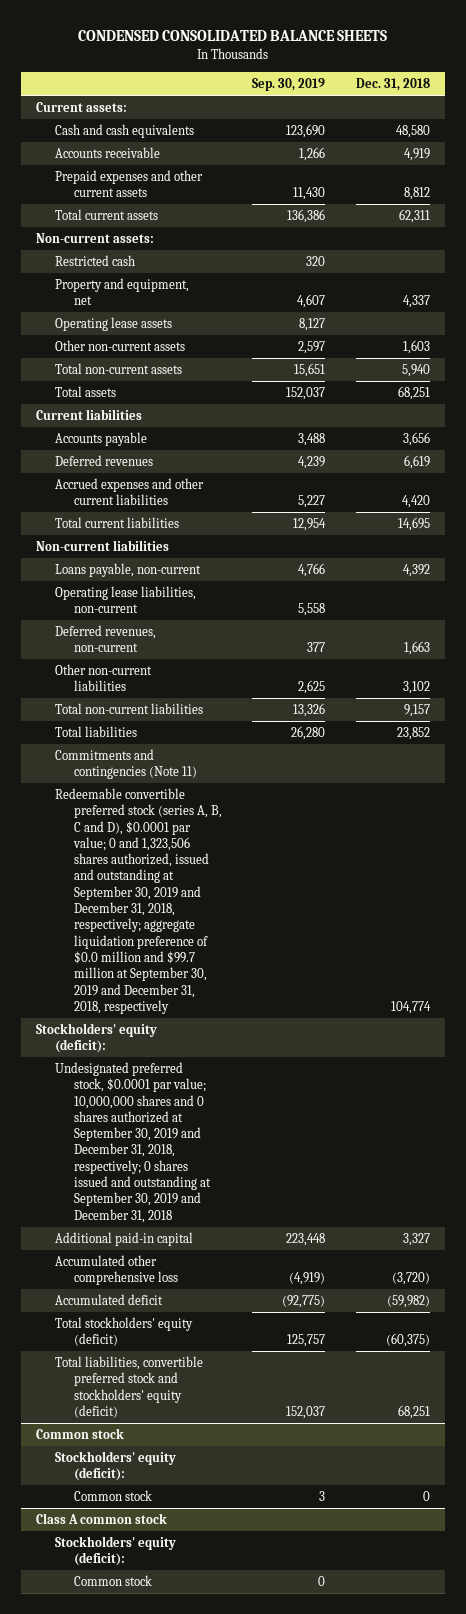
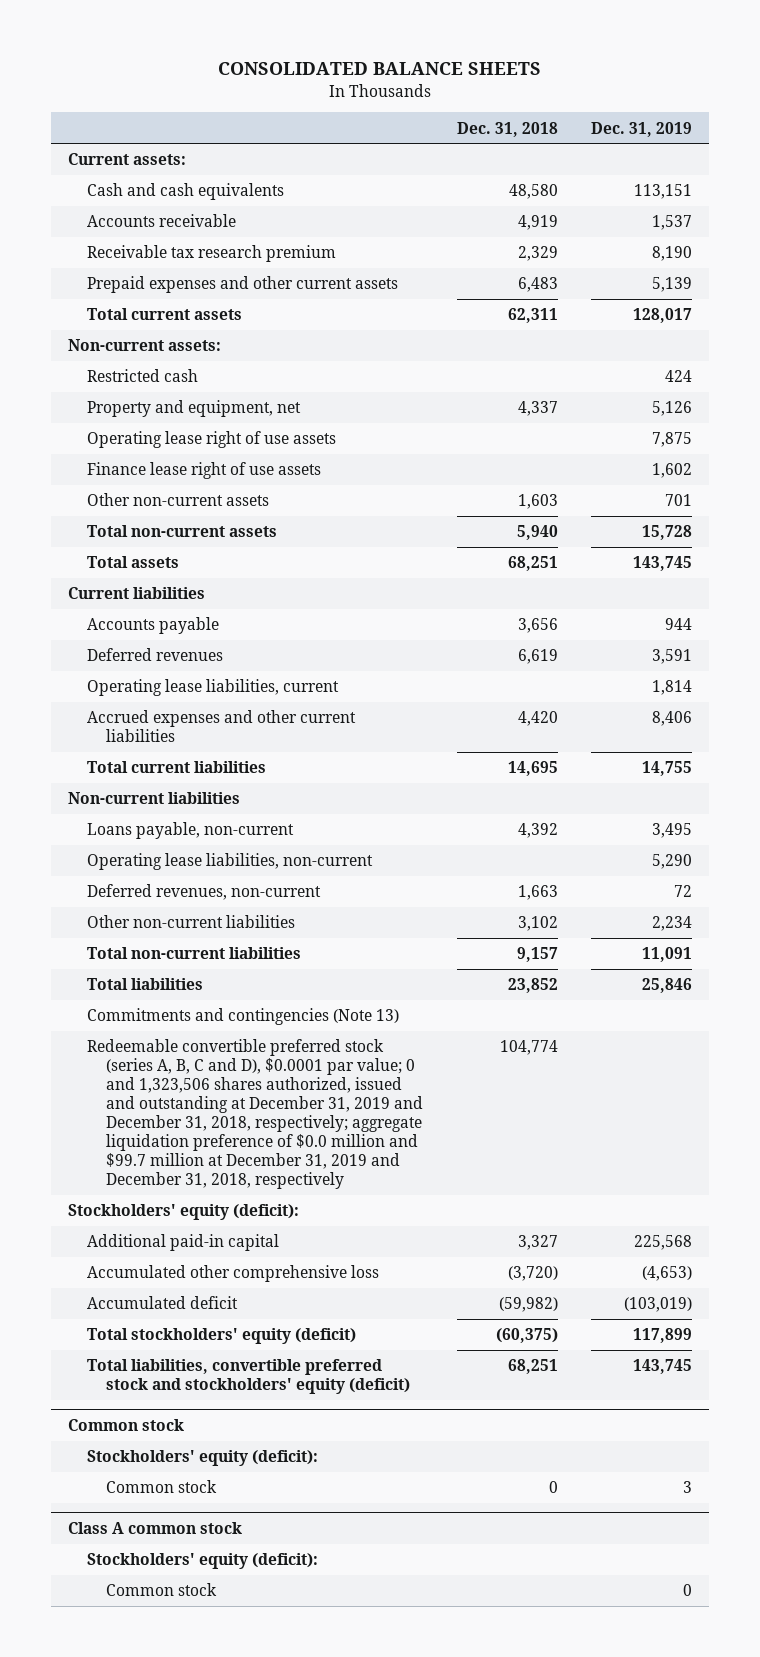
[78,30,388,42] CONDENSED CONSOLIDATED BALANCE SHEETS -> [218,62,542,76] CONSOLIDATED BALANCE SHEETS
[252,77,326,91] Sep. 30, 2019 -> none
none -> [591,121,693,137] Dec. 31, 2019
none -> [87,245,337,263] Receivable tax research premium
[403,187,430,201] 8,812 -> [517,277,558,293] 6,483
[54,316,172,331] Operating lease assets -> [87,431,337,449] Operating lease right of use assets
none -> [87,462,322,480] Finance lease right of use assets
none -> [87,679,340,697] Operating lease liabilities, current
[54,748,197,780] Commitments and contingencies (Note 11) -> [87,1008,400,1026] Commitments and contingencies (Note 13)
[54,787,222,1014] Redeemable convertible preferred stock (series A, B, C and D), $0.0001 par value; 0 and 1,323,506 shares authorized, issued and outstanding at September 30, 2019 and December 31, 2018, respectively; aggregate liquidation preference of $0.0 million and $99.7 million at September 30, 2019 and December 31, 2018, respectively -> [87,1039,424,1189] Redeemable convertible preferred stock (series A, B, C and D), $0.0001 par value; 0 and 1,323,506 shares authorized, issued and outstanding at December 31, 2019 and December 31, 2018, respectively; aggregate liquidation preference of $0.0 million and $99.7 million at December 31, 2019 and December 31, 2018, respectively
[54,1061,211,1223] Undesignated preferred stock, $0.0001 par value; 10,000,000 shares and 0 shares authorized at September 30, 2019 and December 31, 2018, respectively; 0 shares issued and outstanding at September 30, 2019 and December 31, 2018 -> none

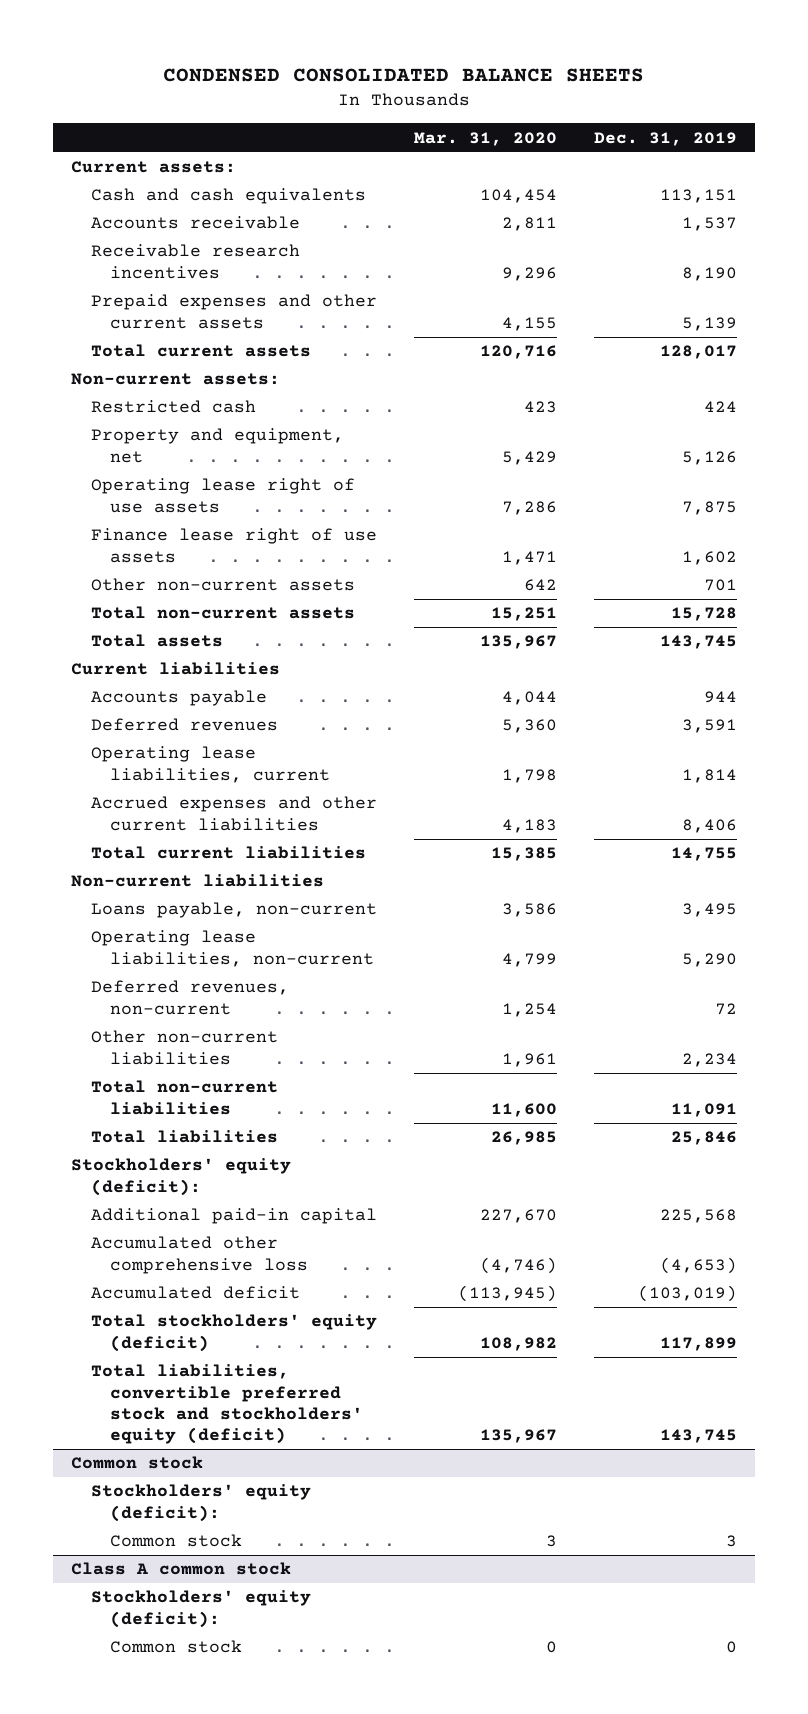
[218,62,542,76] CONSOLIDATED BALANCE SHEETS -> [162,67,644,82] CONDENSED CONSOLIDATED BALANCE SHEETS
[456,121,558,137] Dec. 31, 2018 -> none
none -> [413,131,557,146] Mar. 31, 2020
[87,245,337,263] Receivable tax research premium -> [90,244,300,279] Receivable research incentives
[87,1008,400,1026] Commitments and contingencies (Note 13) -> none
[87,1039,424,1189] Redeemable convertible preferred stock (series A, B, C and D), $0.0001 par value; 0 and 1,323,506 shares authorized, issued and outstanding at December 31, 2019 and December 31, 2018, respectively; aggregate liquidation preference of $0.0 million and $99.7 million at December 31, 2019 and December 31, 2018, respectively -> none

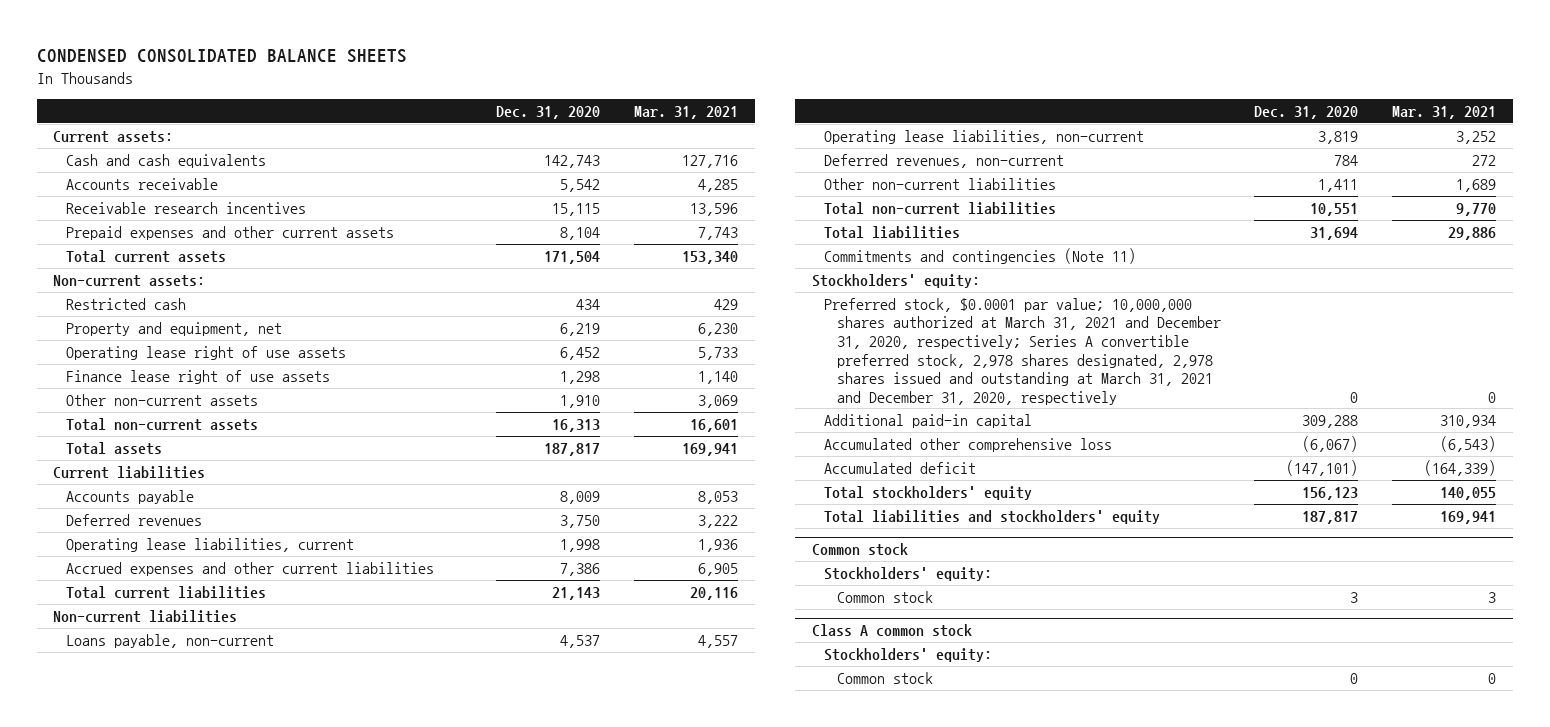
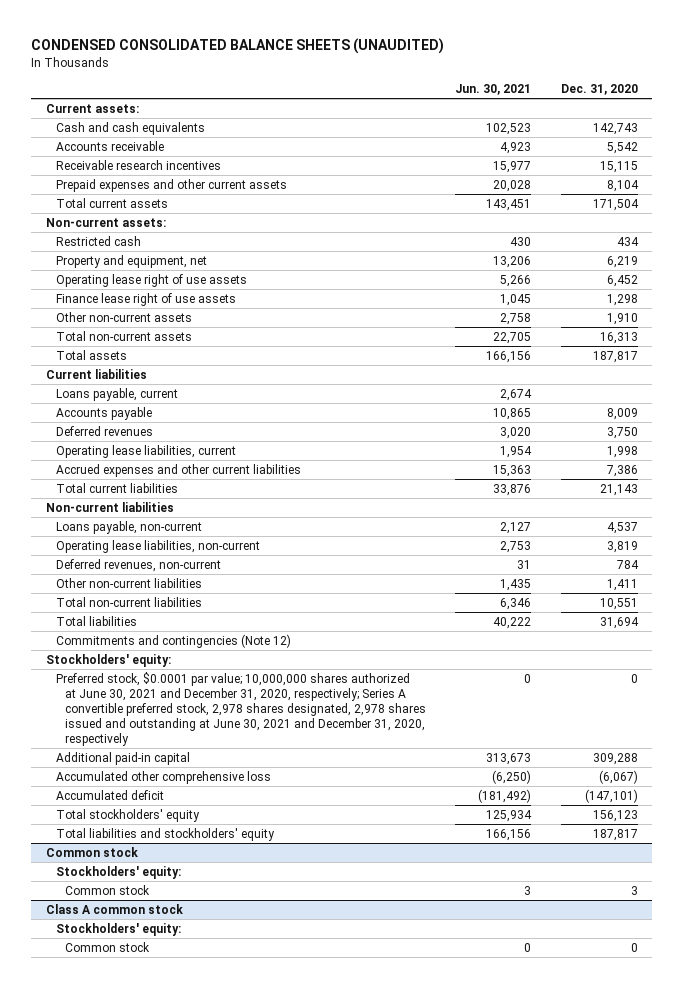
[36,49,407,64] CONDENSED CONSOLIDATED BALANCE SHEETS -> [31,38,445,55] CONDENSED CONSOLIDATED BALANCE SHEETS (UNAUDITED)
[633,105,738,119] Mar. 31, 2021 -> none
none -> [455,84,532,96] Jun. 30, 2021
none -> [55,388,178,402] Loans payable, current
[824,247,1137,264] Commitments and contingencies (Note 11) -> [55,634,291,649] Commitments and contingencies (Note 12)
[824,297,1221,405] Preferred stock, $0.0001 par value; 10,000,000 shares authorized at March 31, 2021 and December 31, 2020, respectively; Series A convertible preferred stock, 2,978 shares designated, 2,978 shares issued and outstanding at March 31, 2021 and December 31, 2020, respectively -> [55,672,427,746] Preferred stock, $0.0001 par value; 10,000,000 shares authorized at June 30, 2021 and December 31, 2020, respectively; Series A convertible preferred stock, 2,978 shares designated, 2,978 shares issued and outstanding at June 30, 2021 and December 31, 2020, respectively

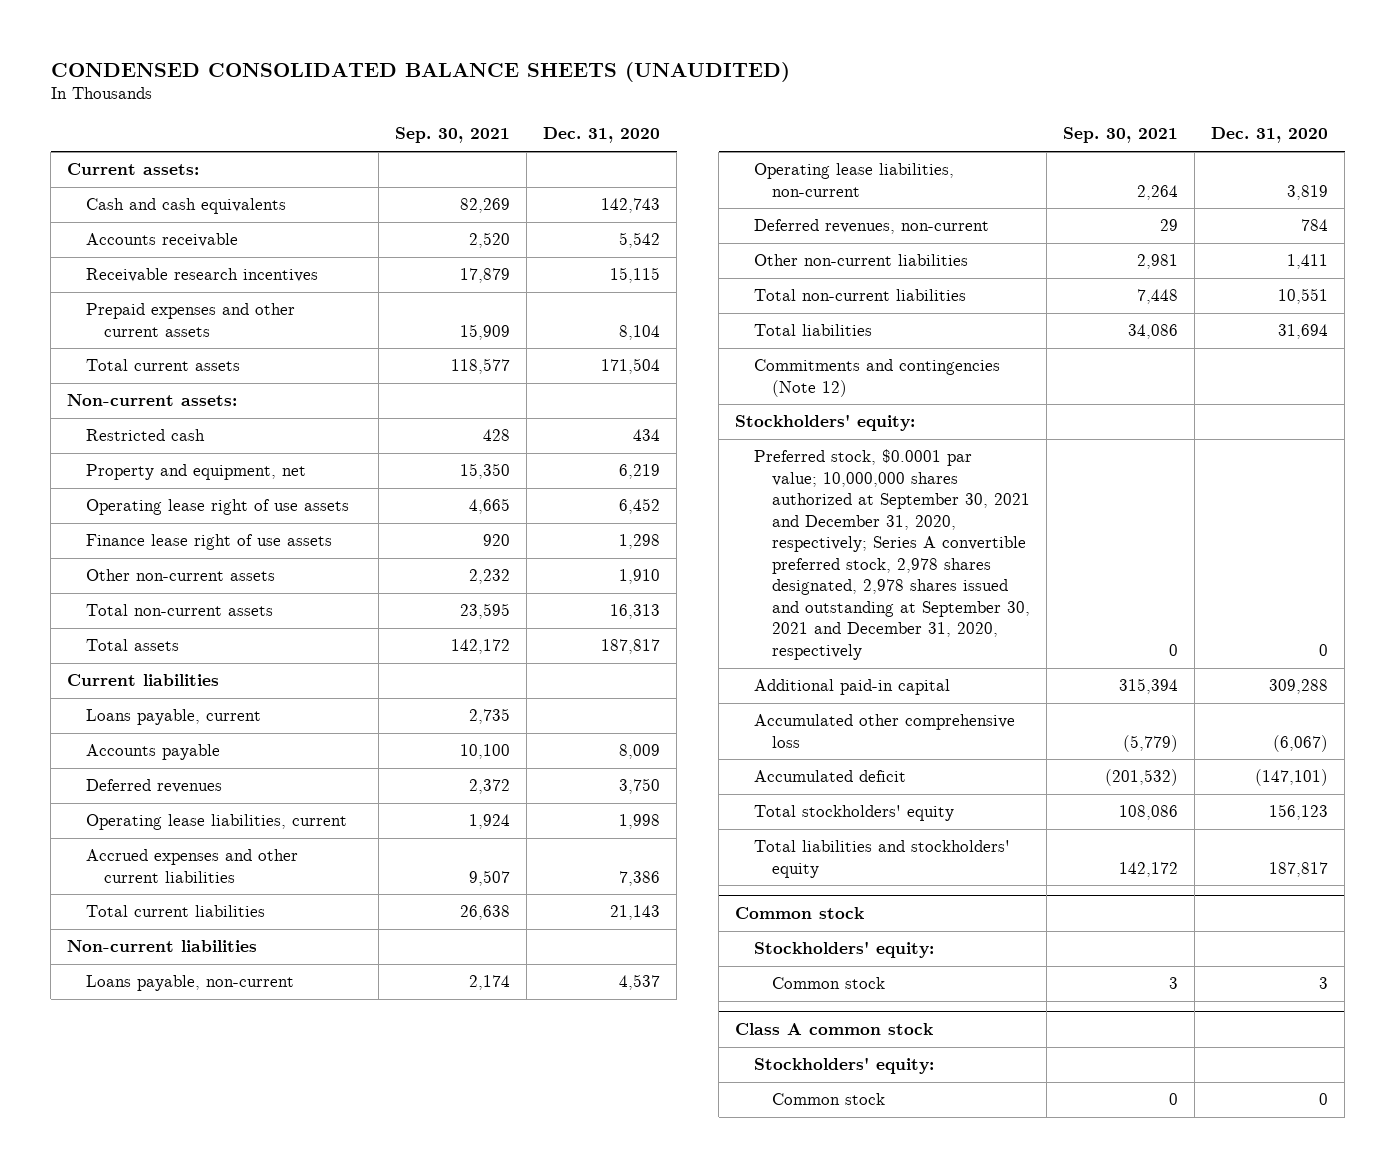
[455,84,532,96] Jun. 30, 2021 -> none
none -> [395,127,511,144] Sep. 30, 2021
[55,672,427,746] Preferred stock, $0.0001 par value; 10,000,000 shares authorized at June 30, 2021 and December 31, 2020, respectively; Series A convertible preferred stock, 2,978 shares designated, 2,978 shares issued and outstanding at June 30, 2021 and December 31, 2020, respectively -> [753,449,1031,661] Preferred stock, $0.0001 par value; 10,000,000 shares authorized at September 30, 2021 and December 31, 2020, respectively; Series A convertible preferred stock, 2,978 shares designated, 2,978 shares issued and outstanding at September 30, 2021 and December 31, 2020, respectively

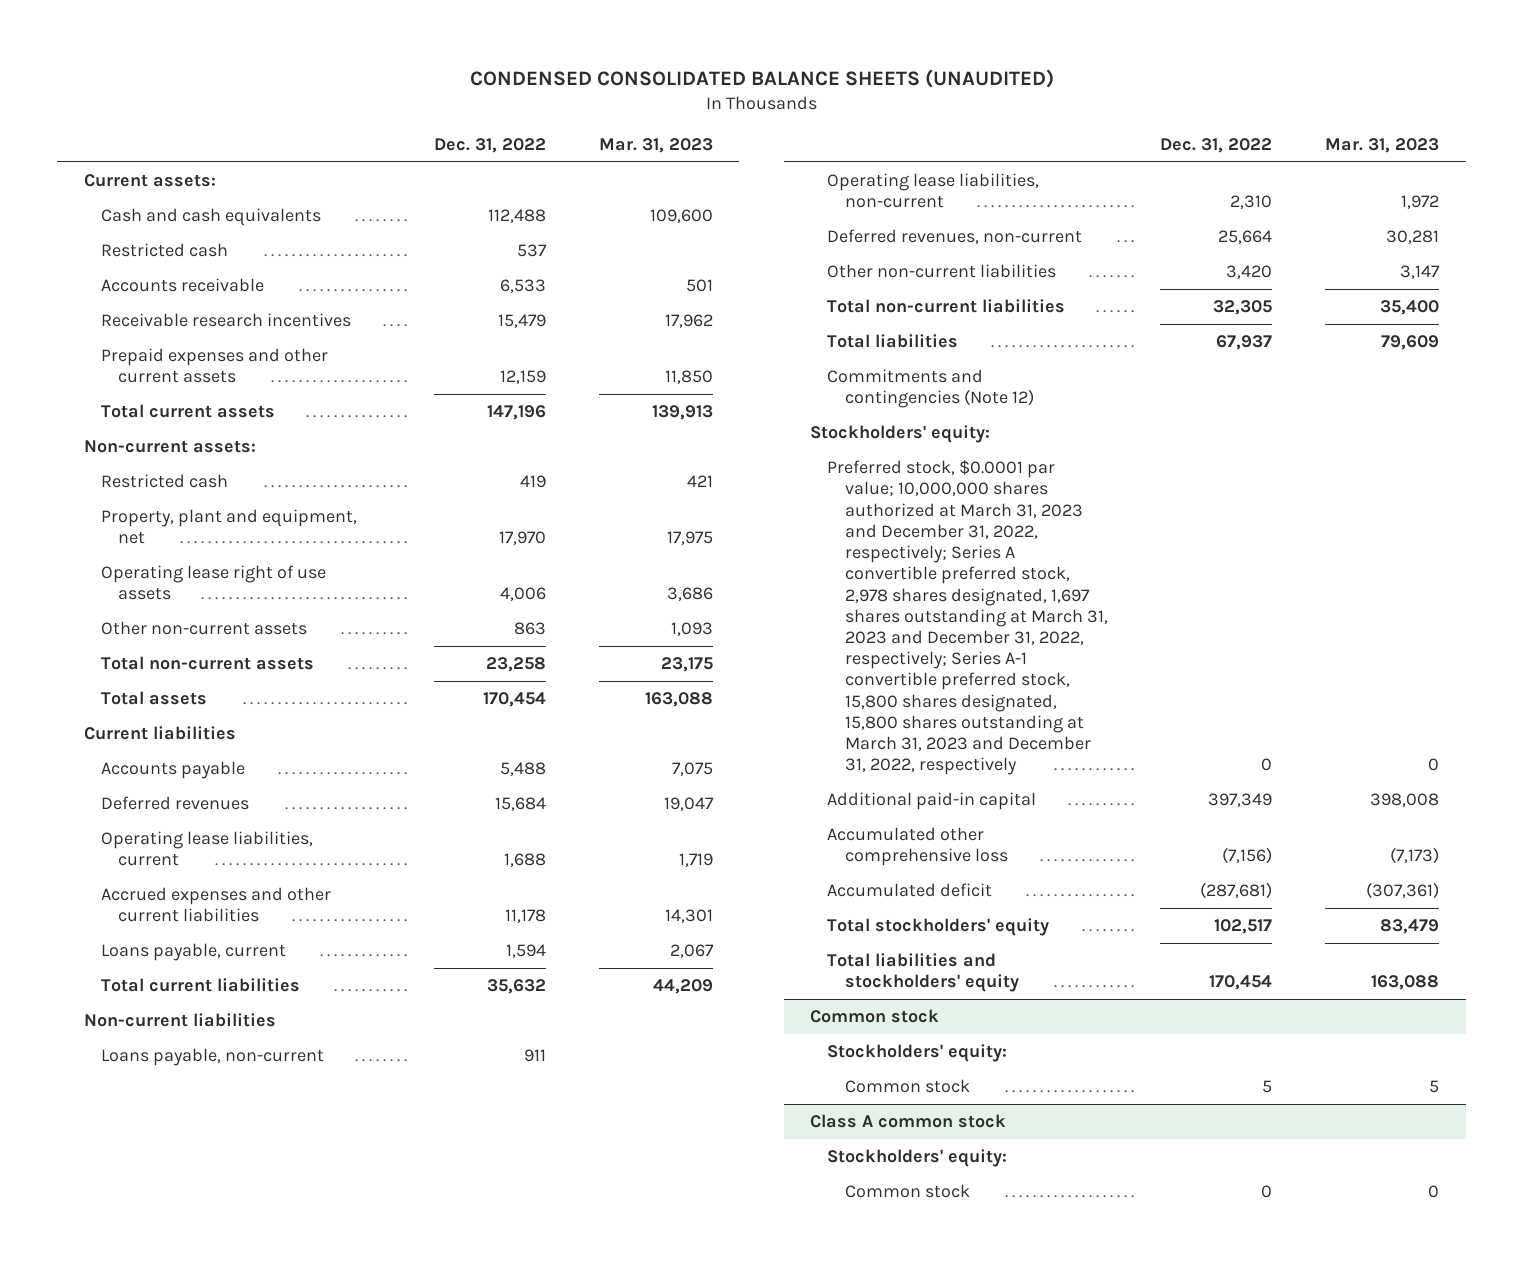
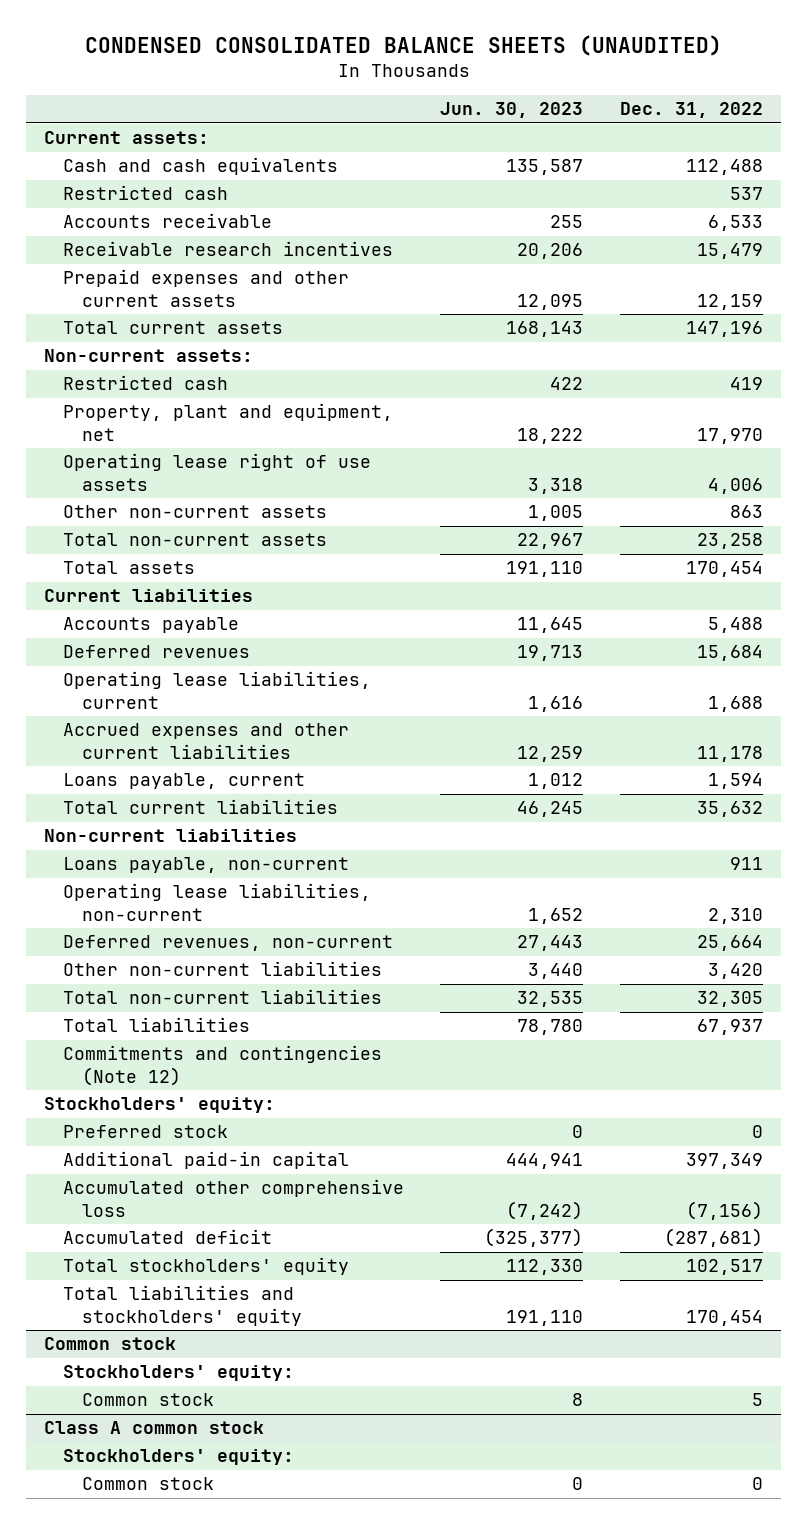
[598,138,713,154] Mar. 31, 2023 -> none
none -> [440,102,584,119] Jun. 30, 2023
[827,460,1108,776] Preferred stock, $0.0001 par value; 10,000,000 shares authorized at March 31, 2023 and December 31, 2022, respectively; Series A convertible preferred stock, 2,978 shares designated, 1,697 shares outstanding at March 31, 2023 and December 31, 2022, respectively; Series A-1 convertible preferred stock, 15,800 shares designated, 15,800 shares outstanding at March 31, 2023 and December 31, 2022, respectively -> [62,1125,228,1139] Preferred stock

